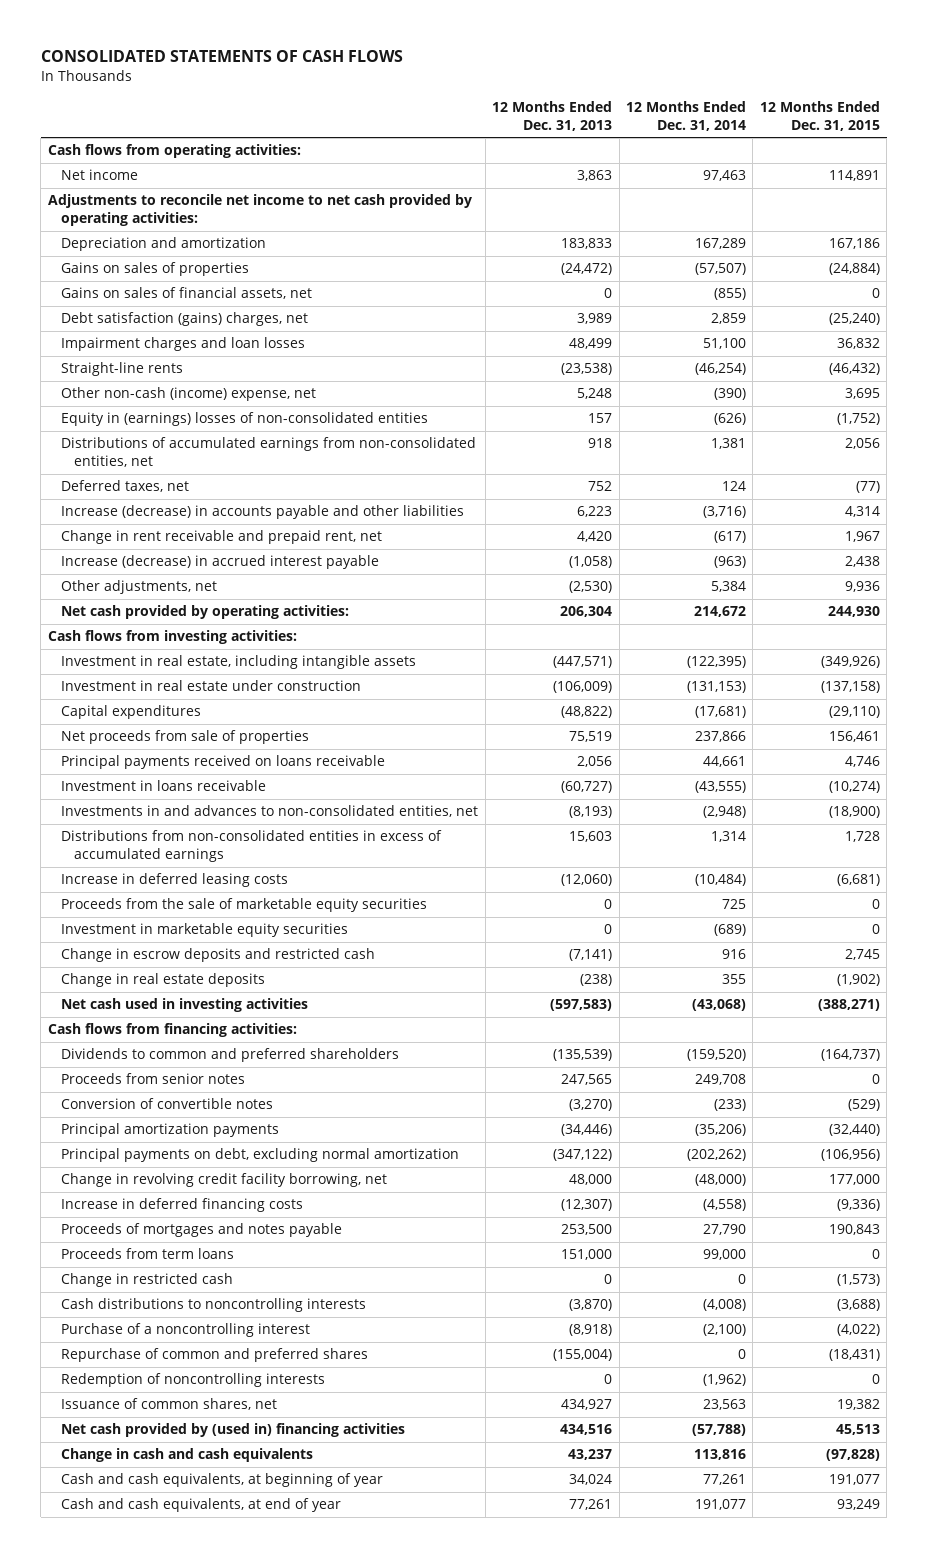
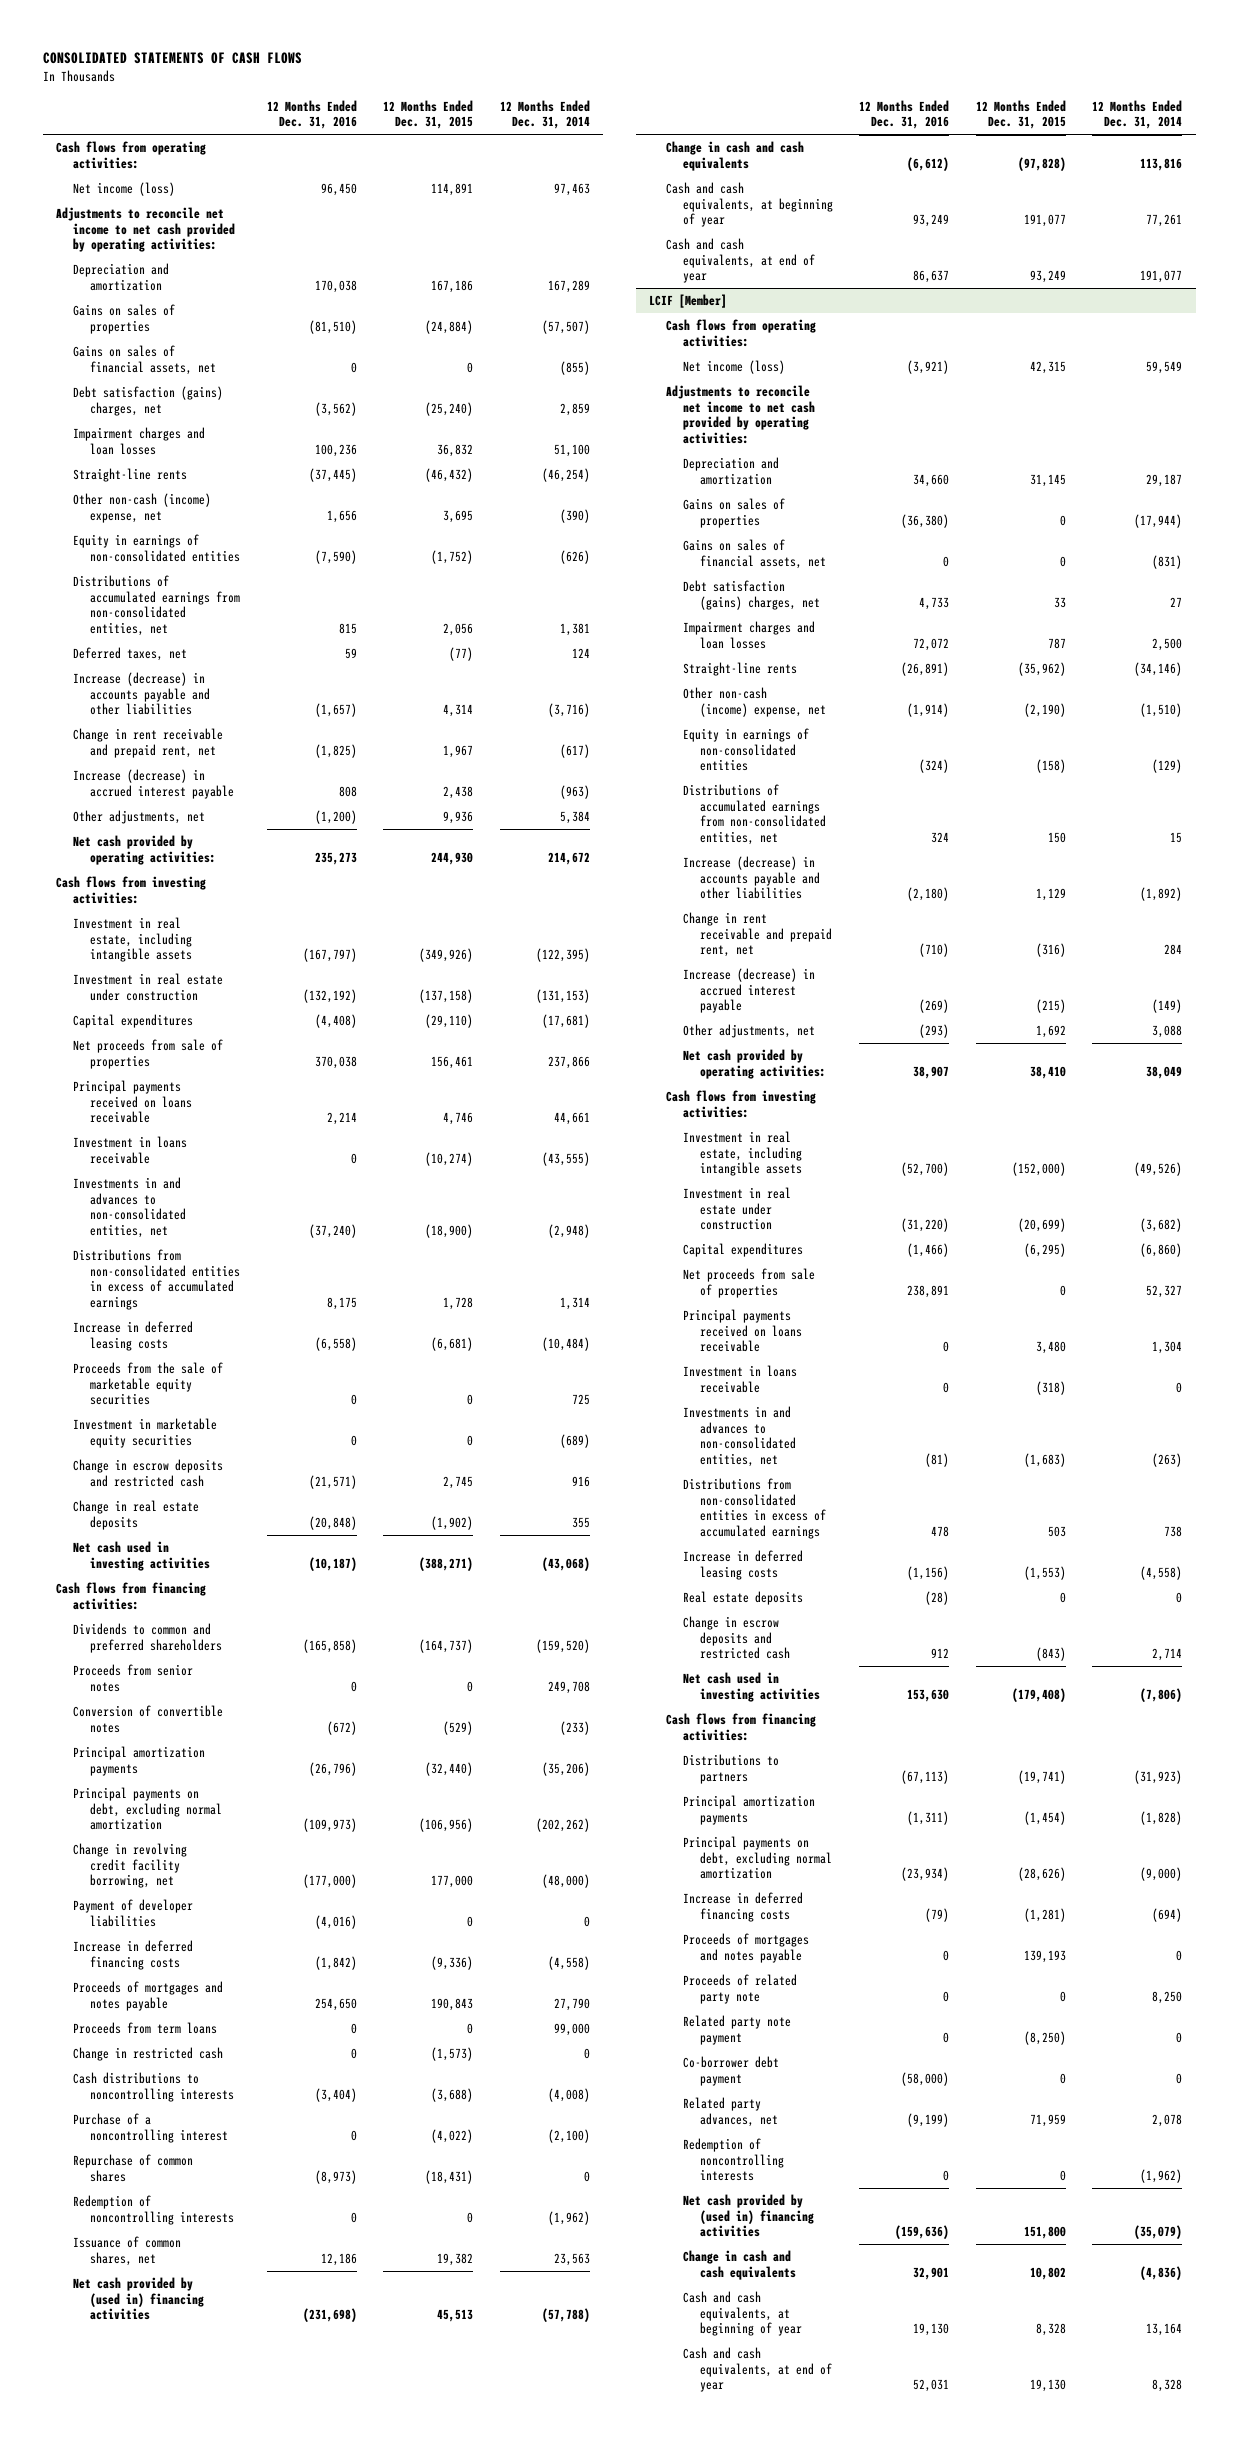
[492,100,613,131] 12 Months Ended Dec. 31, 2013 -> none
none -> [266,99,357,130] 12 Months Ended Dec. 31, 2016
[61,169,139,181] Net income -> [73,181,176,196] Net income (loss)
[61,412,429,427] Equity in (earnings) losses of non-consolidated entities -> [73,533,241,562] Equity in earnings of non-consolidated entities
none -> [73,1898,194,1927] Payment of developer liabilities
[61,1348,369,1363] Repurchase of common and preferred shares -> [73,2153,194,2182] Repurchase of common shares
none -> [648,293,727,308] LCIF [Member]
none -> [665,318,816,347] Cash flows from operating activities:
none -> [682,359,785,374] Net income (loss)
none -> [665,384,815,445] Adjustments to reconcile net income to net cash provided by operating activities:
none -> [682,456,779,485] Depreciation and amortization
none -> [682,497,785,528] Gains on sales of properties
none -> [682,538,826,569] Gains on sales of financial assets, net
none -> [682,579,820,610] Debt satisfaction (gains) charges, net
none -> [682,620,815,649] Impairment charges and loan losses
none -> [682,661,797,676] Straight-line rents
none -> [682,686,826,717] Other non-cash (income) expense, net
none -> [682,727,809,772] Equity in earnings of non-consolidated entities
none -> [682,783,826,846] Distributions of accumulated earnings from non-consolidated entities, net
none -> [682,855,820,900] Increase (decrease) in accounts payable and other liabilities
none -> [682,911,832,958] Change in rent receivable and prepaid rent, net
none -> [682,967,815,1014] Increase (decrease) in accrued interest payable
none -> [682,1023,815,1038] Other adjustments, net
none -> [682,1048,826,1079] Net cash provided by operating activities:
none -> [665,1089,816,1118] Cash flows from investing activities:
none -> [682,1130,802,1177] Investment in real estate, including intangible assets
none -> [682,1186,791,1231] Investment in real estate under construction
none -> [682,1242,803,1257] Capital expenditures
none -> [682,1267,815,1298] Net proceeds from sale of properties
none -> [682,1308,802,1353] Principal payments received on loans receivable
none -> [682,1364,797,1393] Investment in loans receivable
none -> [682,1405,796,1468] Investments in and advances to non-consolidated entities, net
none -> [682,1477,826,1540] Distributions from non-consolidated entities in excess of accumulated earnings
none -> [682,1549,803,1580] Increase in deferred leasing costs
none -> [682,1590,803,1605] Real estate deposits
none -> [682,1615,790,1660] Change in escrow deposits and restricted cash
none -> [682,1671,820,1702] Net cash used in investing activities
none -> [665,1712,816,1741] Cash flows from financing activities:
none -> [682,1753,779,1784] Distributions to partners
none -> [682,1794,815,1825] Principal amortization payments
none -> [682,1835,832,1880] Principal payments on debt, excluding normal amortization
none -> [682,1891,803,1922] Increase in deferred financing costs
none -> [682,1932,809,1963] Proceeds of mortgages and notes payable
none -> [682,1973,797,2004] Proceeds of related party note
none -> [682,2014,791,2045] Related party note payment
none -> [682,2055,779,2086] Co-borrower debt payment
none -> [682,2096,778,2127] Related party advances, net
none -> [682,2137,784,2182] Redemption of noncontrolling interests
none -> [682,2193,814,2238] Net cash provided by (used in) financing activities
none -> [682,2249,796,2280] Change in cash and cash equivalents
none -> [682,2290,802,2337] Cash and cash equivalents, at beginning of year
none -> [682,2346,832,2393] Cash and cash equivalents, at end of year

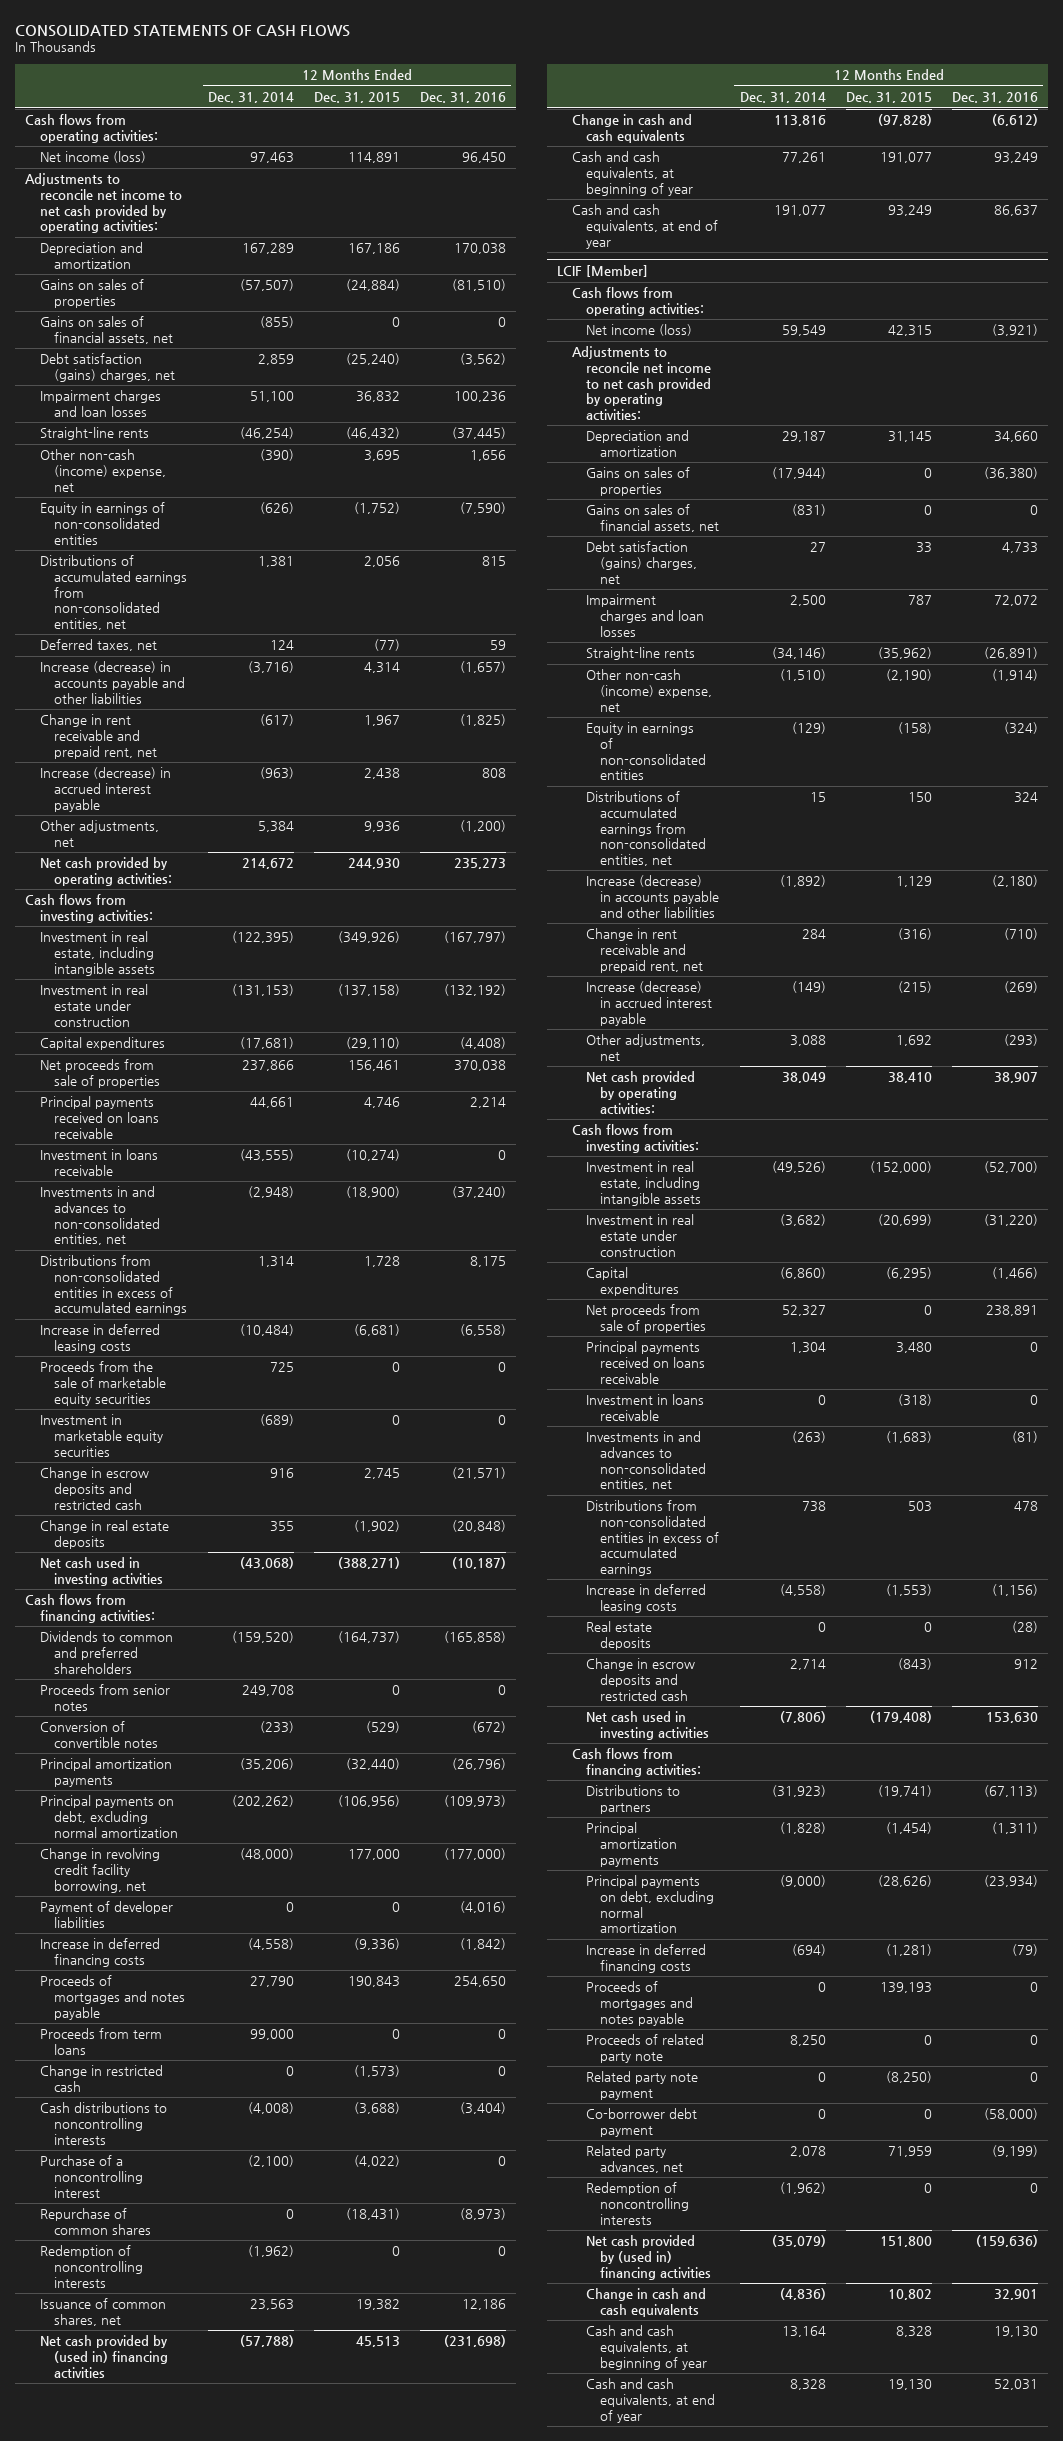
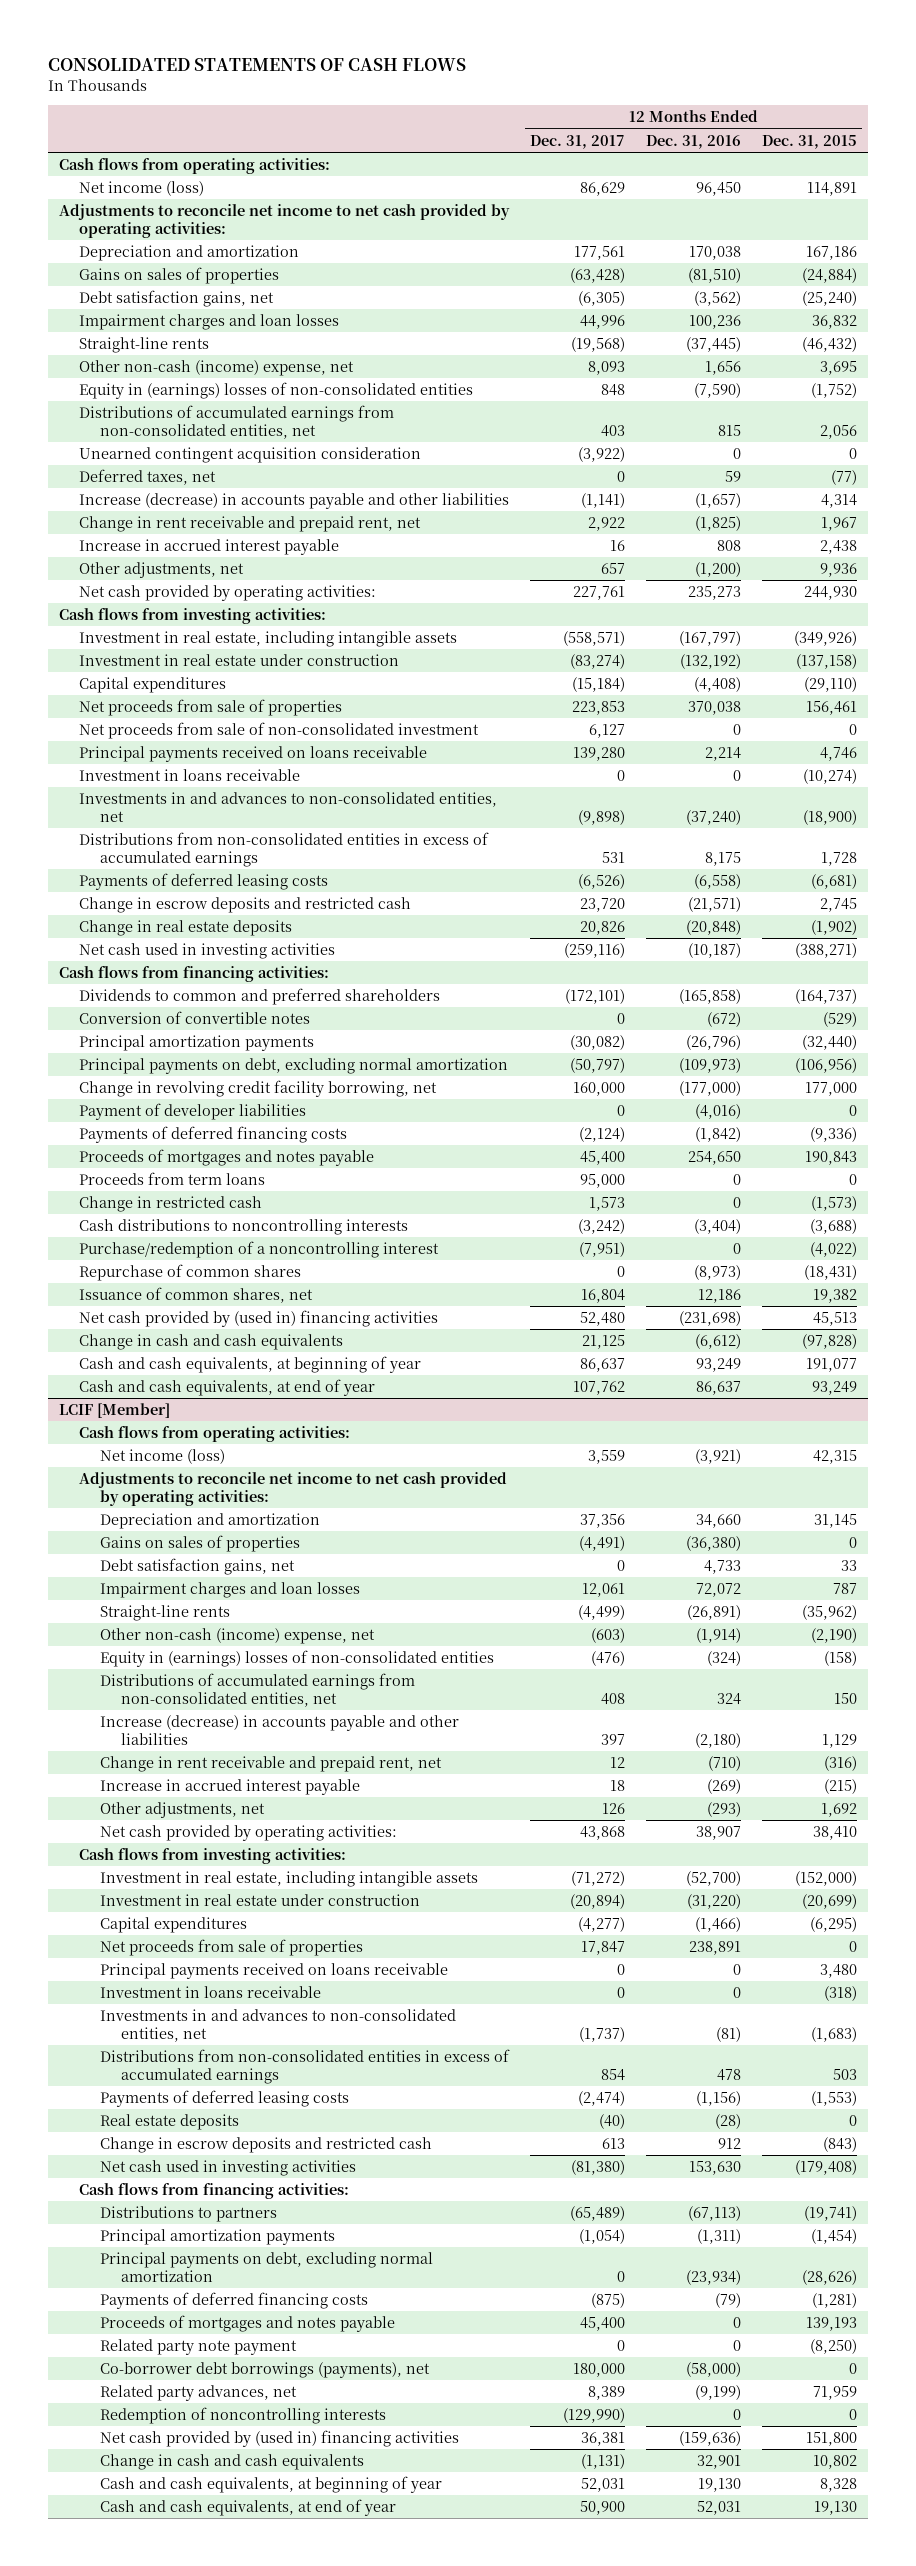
[207,91,294,103] Dec. 31, 2014 -> none
none -> [530,134,626,149] Dec. 31, 2017
[39,316,174,344] Gains on sales of financial assets, net -> none
[39,353,176,382] Debt satisfaction (gains) charges, net -> [79,290,275,308] Debt satisfaction gains, net
[39,502,165,545] Equity in earnings of non-consolidated entities -> [79,382,474,400] Equity in (earnings) losses of non-consolidated entities
none -> [79,447,422,464] Unearned contingent acquisition consideration
[39,767,171,812] Increase (decrease) in accrued interest payable -> [79,539,340,556] Increase in accrued interest payable
none -> [79,722,480,740] Net proceeds from sale of non-consolidated investment
[39,1361,167,1406] Proceeds from the sale of marketable equity securities -> none
[39,1414,164,1457] Investment in marketable equity securities -> none
[39,1324,160,1353] Increase in deferred leasing costs -> [79,873,329,891] Payments of deferred leasing costs
[39,1684,170,1711] Proceeds from senior notes -> none
[39,1938,160,1967] Increase in deferred financing costs -> [79,1126,348,1144] Payments of deferred financing costs
[39,2155,144,2198] Purchase of a noncontrolling interest -> [79,1241,440,1259] Purchase/redemption of a noncontrolling interest
[39,2245,144,2288] Redemption of noncontrolling interests -> none
[585,504,720,532] Gains on sales of financial assets, net -> none
[585,541,698,584] Debt satisfaction (gains) charges, net -> [99,1558,295,1576] Debt satisfaction gains, net
[585,722,707,781] Equity in earnings of non-consolidated entities -> [99,1650,494,1668] Equity in (earnings) losses of non-consolidated entities
[585,981,713,1026] Increase (decrease) in accrued interest payable -> [99,1779,360,1796] Increase in accrued interest payable
[585,1584,706,1613] Increase in deferred leasing costs -> [99,2090,349,2108] Payments of deferred leasing costs
[585,1944,706,1973] Increase in deferred financing costs -> [99,2292,368,2310] Payments of deferred financing costs
[585,2034,704,2063] Proceeds of related party note -> none
[585,2108,697,2137] Co-borrower debt payment -> [99,2362,430,2379] Co-borrower debt borrowings (payments), net

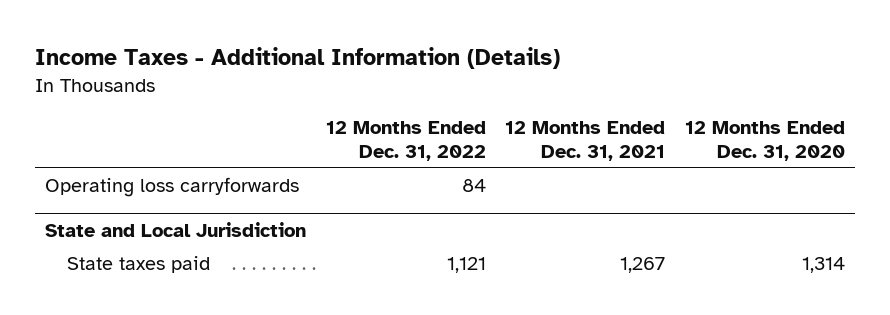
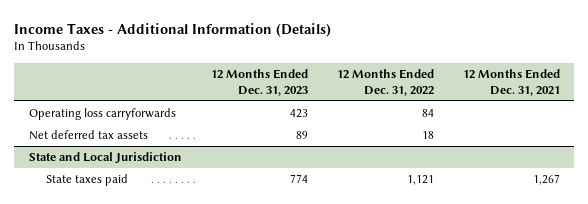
[685,121,846,161] 12 Months Ended Dec. 31, 2020 -> none
none -> [210,68,308,96] 12 Months Ended Dec. 31, 2023
none -> [28,130,148,141] Net deferred tax assets

